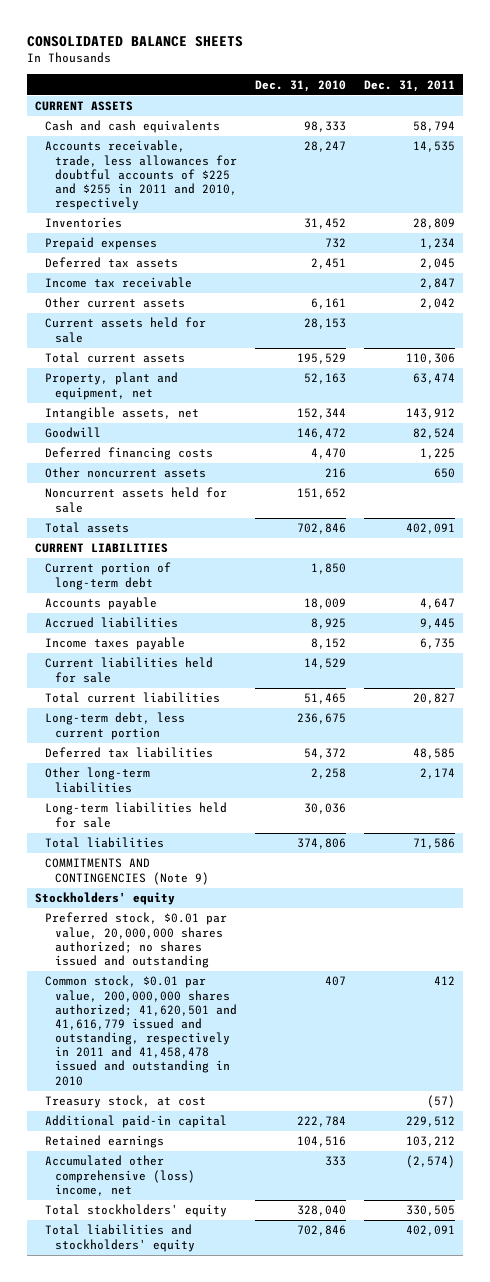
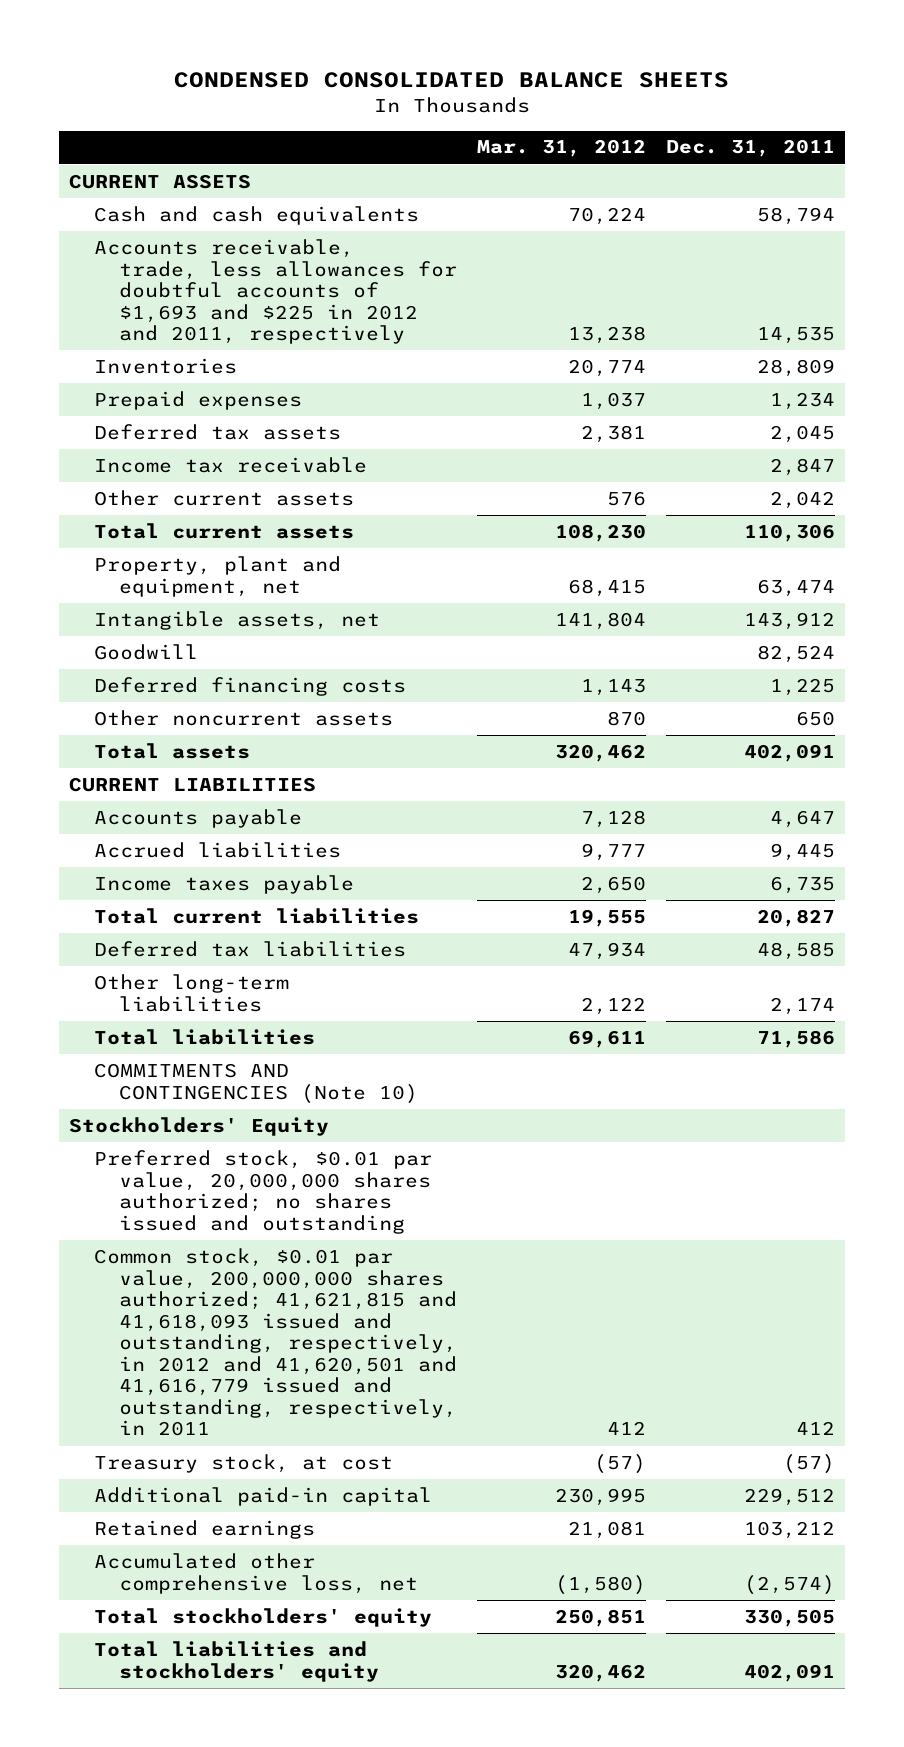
[26,35,243,47] CONSOLIDATED BALANCE SHEETS -> [173,72,729,89] CONDENSED CONSOLIDATED BALANCE SHEETS
[254,79,346,92] Dec. 31, 2010 -> none
none -> [476,139,646,158] Mar. 31, 2012
[45,140,238,211] Accounts receivable, trade, less allowances for doubtful accounts of $225 and $255 in 2011 and 2010, respectively -> [94,238,458,345] Accounts receivable, trade, less allowances for doubtful accounts of $1,693 and $225 in 2012 and 2011, respectively
[45,317,207,343] Current assets held for sale -> none
[45,487,228,513] Noncurrent assets held for sale -> none
[45,562,172,590] Current portion of long-term debt -> none
[45,657,214,683] Current liabilities held for sale -> none
[45,712,186,740] Long-term debt, less current portion -> none
[45,802,228,828] Long-term liabilities held for sale -> none
[45,858,210,885] COMMITMENTS AND CONTINGENCIES (Note 9) -> [94,1062,419,1104] COMMITMENTS AND CONTINGENCIES (Note 10)
[35,892,176,906] Stockholders' equity -> [68,1116,329,1136] Stockholders' Equity
[45,975,238,1086] Common stock, $0.01 par value, 200,000,000 shares authorized; 41,620,501 and 41,616,779 issued and outstanding, respectively in 2011 and 41,458,478 issued and outstanding in 2010 -> [94,1247,458,1437] Common stock, $0.01 par value, 200,000,000 shares authorized; 41,621,815 and 41,618,093 issued and outstanding, respectively, in 2012 and 41,620,501 and 41,616,779 issued and outstanding, respectively, in 2011
[45,1155,196,1196] Accumulated other comprehensive (loss) income, net -> [94,1552,419,1594] Accumulated other comprehensive loss, net

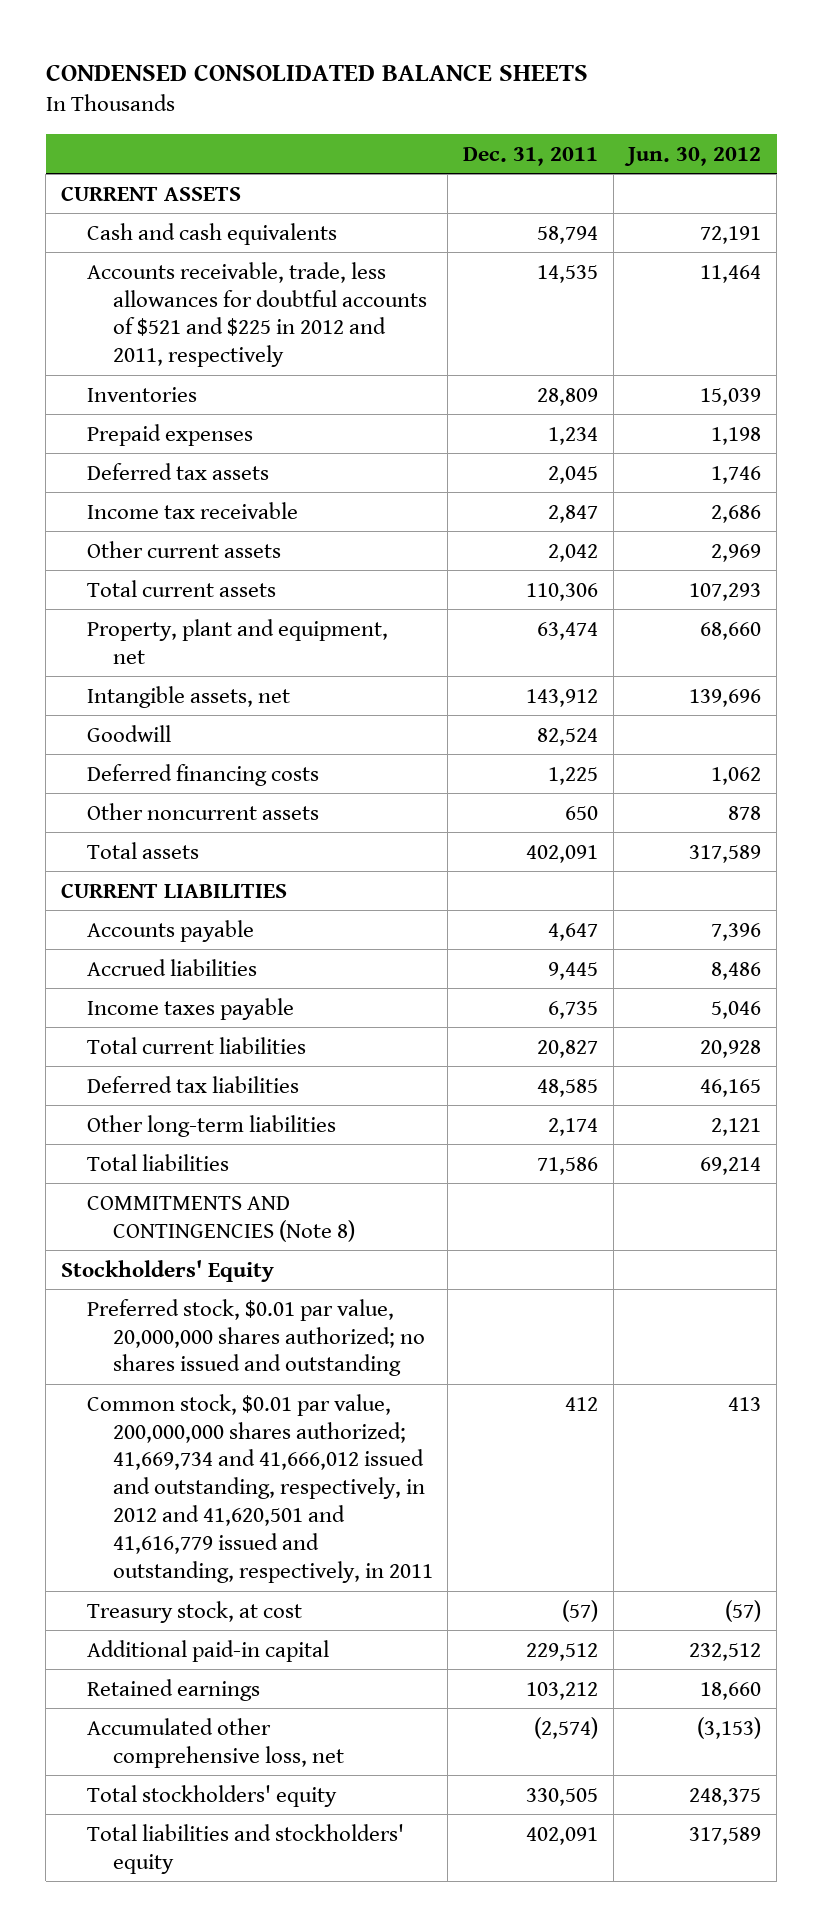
[476,139,646,158] Mar. 31, 2012 -> none
none -> [624,146,762,166] Jun. 30, 2012
[94,238,458,345] Accounts receivable, trade, less allowances for doubtful accounts of $1,693 and $225 in 2012 and 2011, respectively -> [86,261,427,368] Accounts receivable, trade, less allowances for doubtful accounts of $521 and $225 in 2012 and 2011, respectively
[94,1062,419,1104] COMMITMENTS AND CONTINGENCIES (Note 10) -> [86,1195,355,1242] COMMITMENTS AND CONTINGENCIES (Note 8)
[94,1247,458,1437] Common stock, $0.01 par value, 200,000,000 shares authorized; 41,621,815 and 41,618,093 issued and outstanding, respectively, in 2012 and 41,620,501 and 41,616,779 issued and outstanding, respectively, in 2011 -> [86,1393,433,1584] Common stock, $0.01 par value, 200,000,000 shares authorized; 41,669,734 and 41,666,012 issued and outstanding, respectively, in 2012 and 41,620,501 and 41,616,779 issued and outstanding, respectively, in 2011

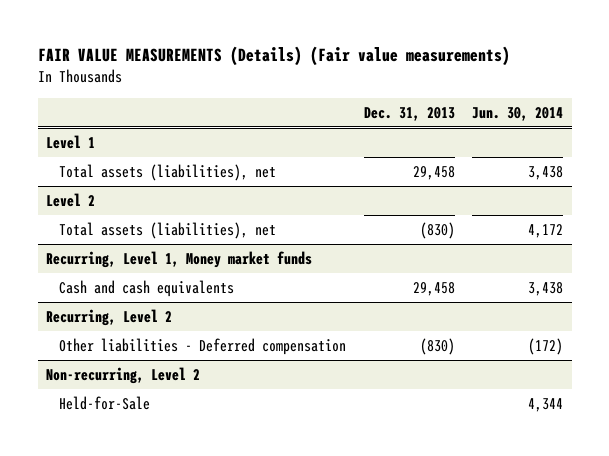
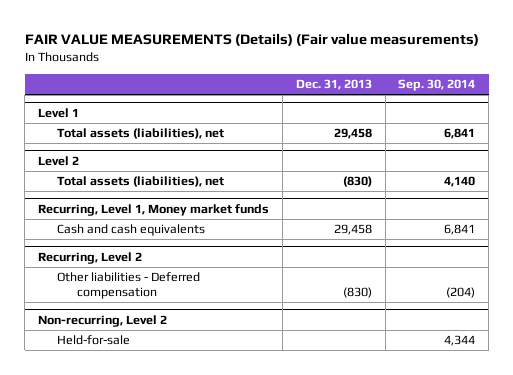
[472,106,564,121] Jun. 30, 2014 -> none
none -> [398,79,476,92] Sep. 30, 2014
[59,395,151,410] Held-for-Sale -> [57,335,131,346] Held-for-sale

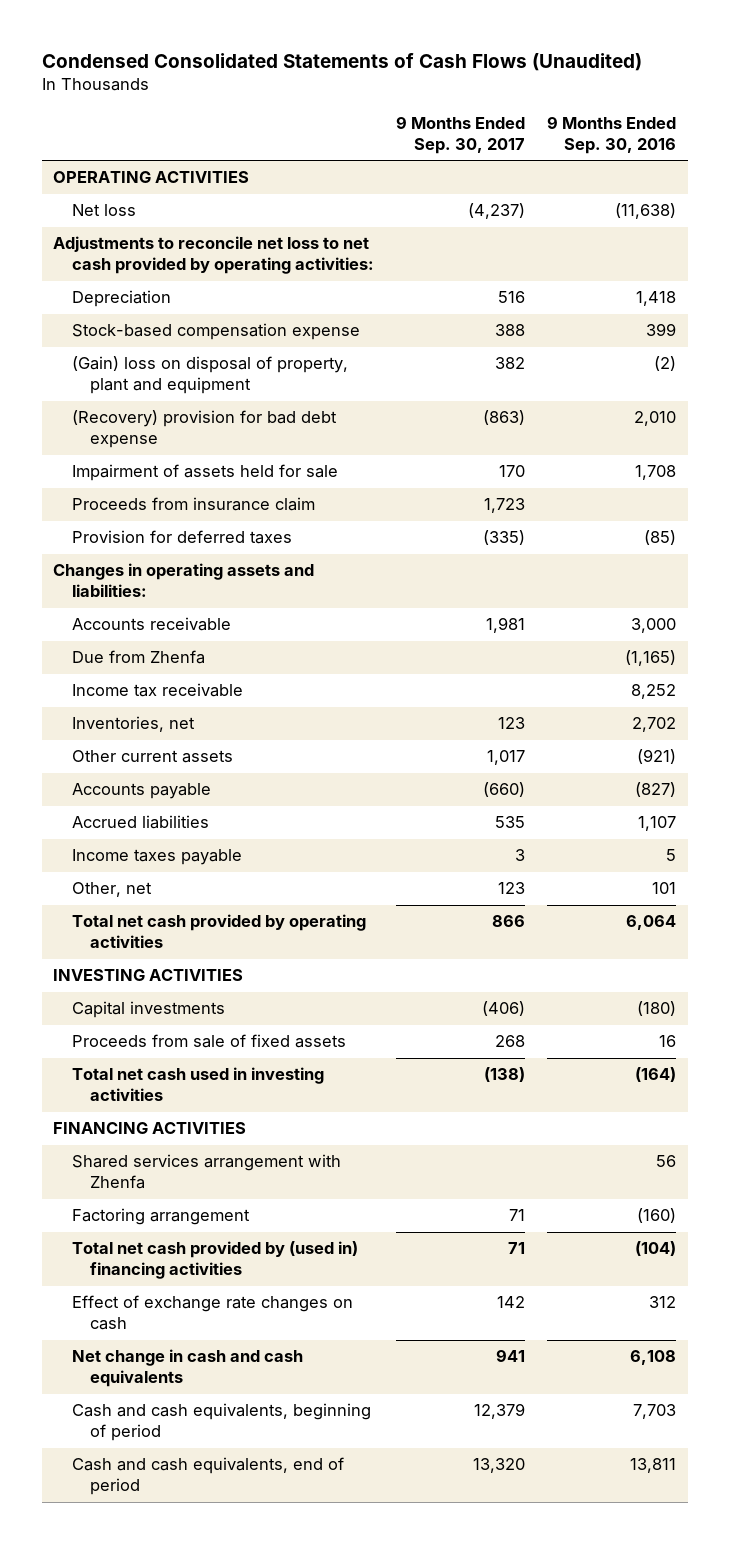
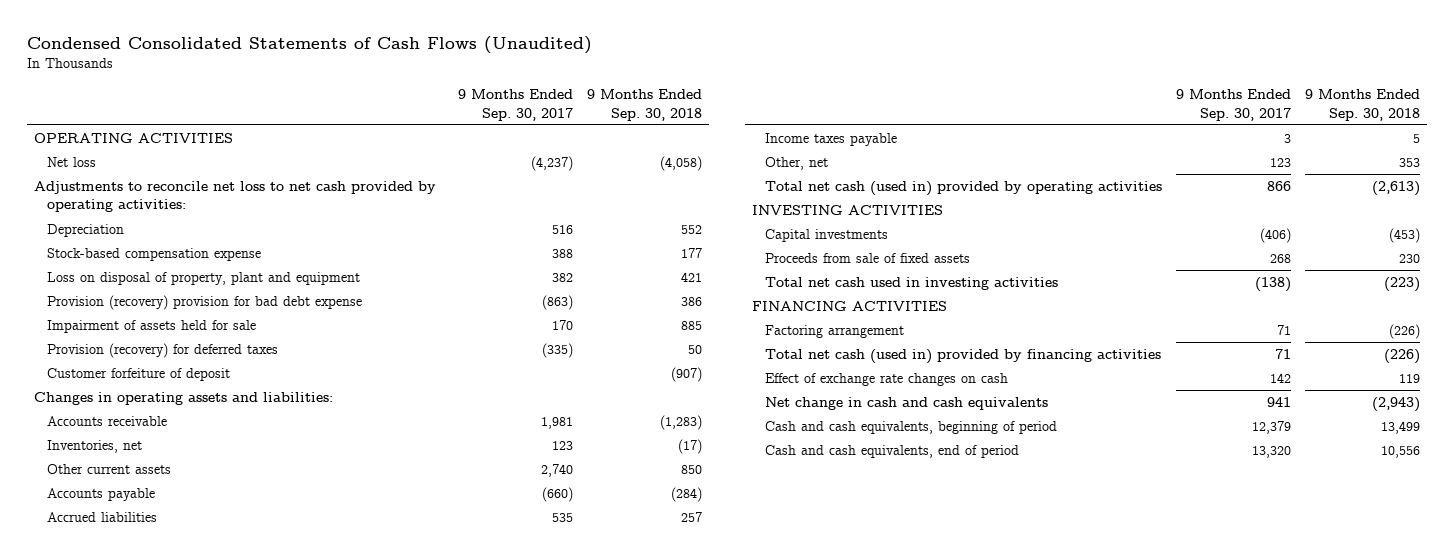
[547,116,677,155] 9 Months Ended Sep. 30, 2016 -> none
none -> [587,89,703,121] 9 Months Ended Sep. 30, 2018
[71,356,348,395] (Gain) loss on disposal of property, plant and equipment -> [46,272,360,286] Loss on disposal of property, plant and equipment
[71,410,337,449] (Recovery) provision for bad debt expense -> [46,295,362,311] Provision (recovery) provision for bad debt expense
[71,497,315,512] Proceeds from insurance claim -> none
[71,530,292,545] Provision for deferred taxes -> [46,343,278,359] Provision (recovery) for deferred taxes
none -> [46,368,230,382] Customer forfeiture of deposit
[71,650,205,665] Due from Zhenfa -> none
[71,683,243,698] Income tax receivable -> none
[487,750,526,766] 1,017 -> [540,464,573,478] 2,740
[71,914,366,949] Total net cash provided by operating activities -> [764,181,1162,197] Total net cash (used in) provided by operating activities
[71,1154,341,1190] Shared services arrangement with Zhenfa -> none
[71,1241,358,1280] Total net cash provided by (used in) financing activities -> [764,349,1161,365] Total net cash (used in) provided by financing activities

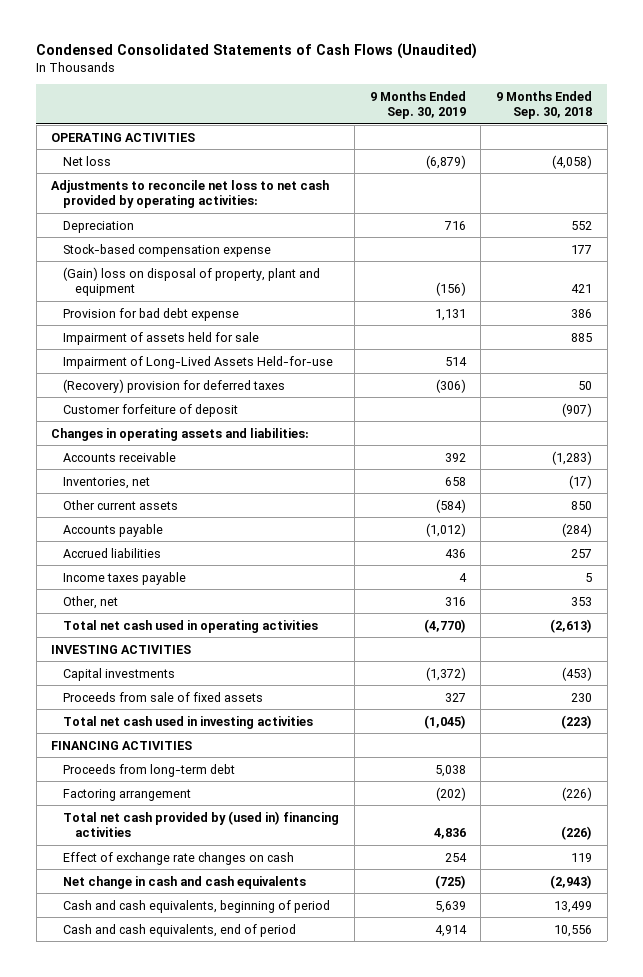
[457,89,573,121] 9 Months Ended Sep. 30, 2017 -> none
none -> [369,90,466,120] 9 Months Ended Sep. 30, 2019
[46,272,360,286] Loss on disposal of property, plant and equipment -> [63,266,321,296] (Gain) loss on disposal of property, plant and equipment
[46,295,362,311] Provision (recovery) provision for bad debt expense -> [63,307,240,321] Provision for bad debt expense
none -> [63,355,334,369] Impairment of Long-Lived Assets Held-for-use
[46,343,278,359] Provision (recovery) for deferred taxes -> [63,378,286,393] (Recovery) provision for deferred taxes
[764,181,1162,197] Total net cash (used in) provided by operating activities -> [63,619,319,633] Total net cash used in operating activities
none -> [63,763,236,777] Proceeds from long-term debt
[764,349,1161,365] Total net cash (used in) provided by financing activities -> [63,810,340,837] Total net cash provided by (used in) financing activities

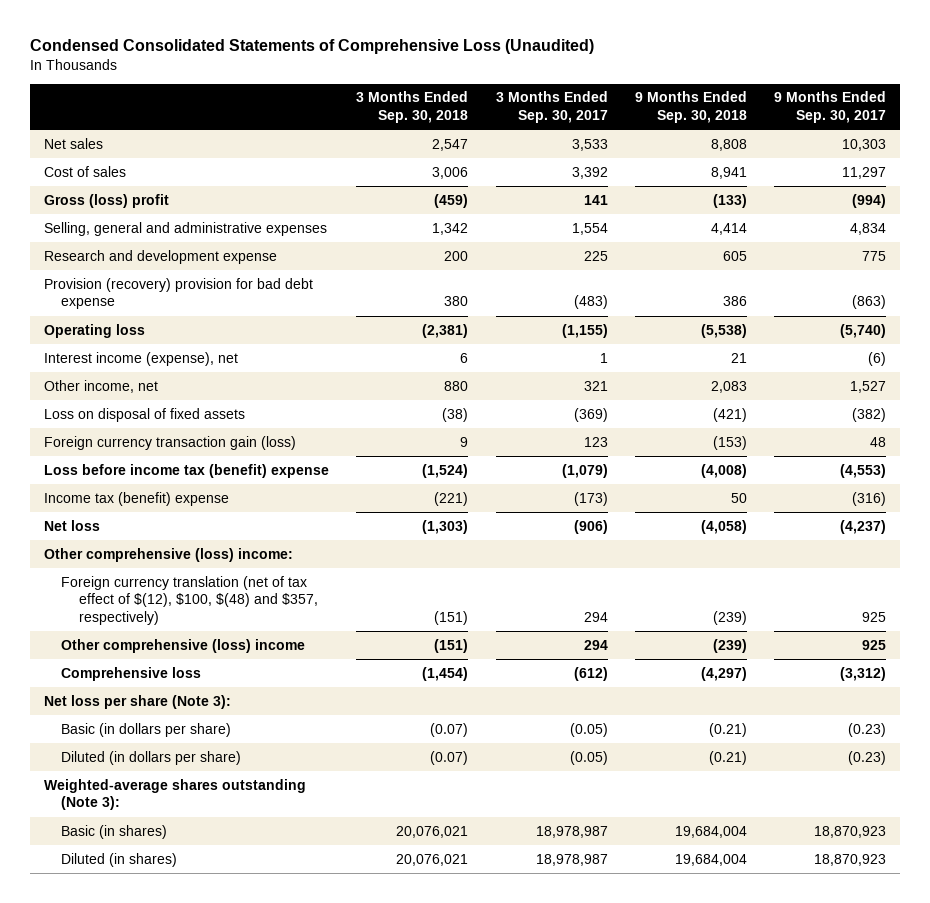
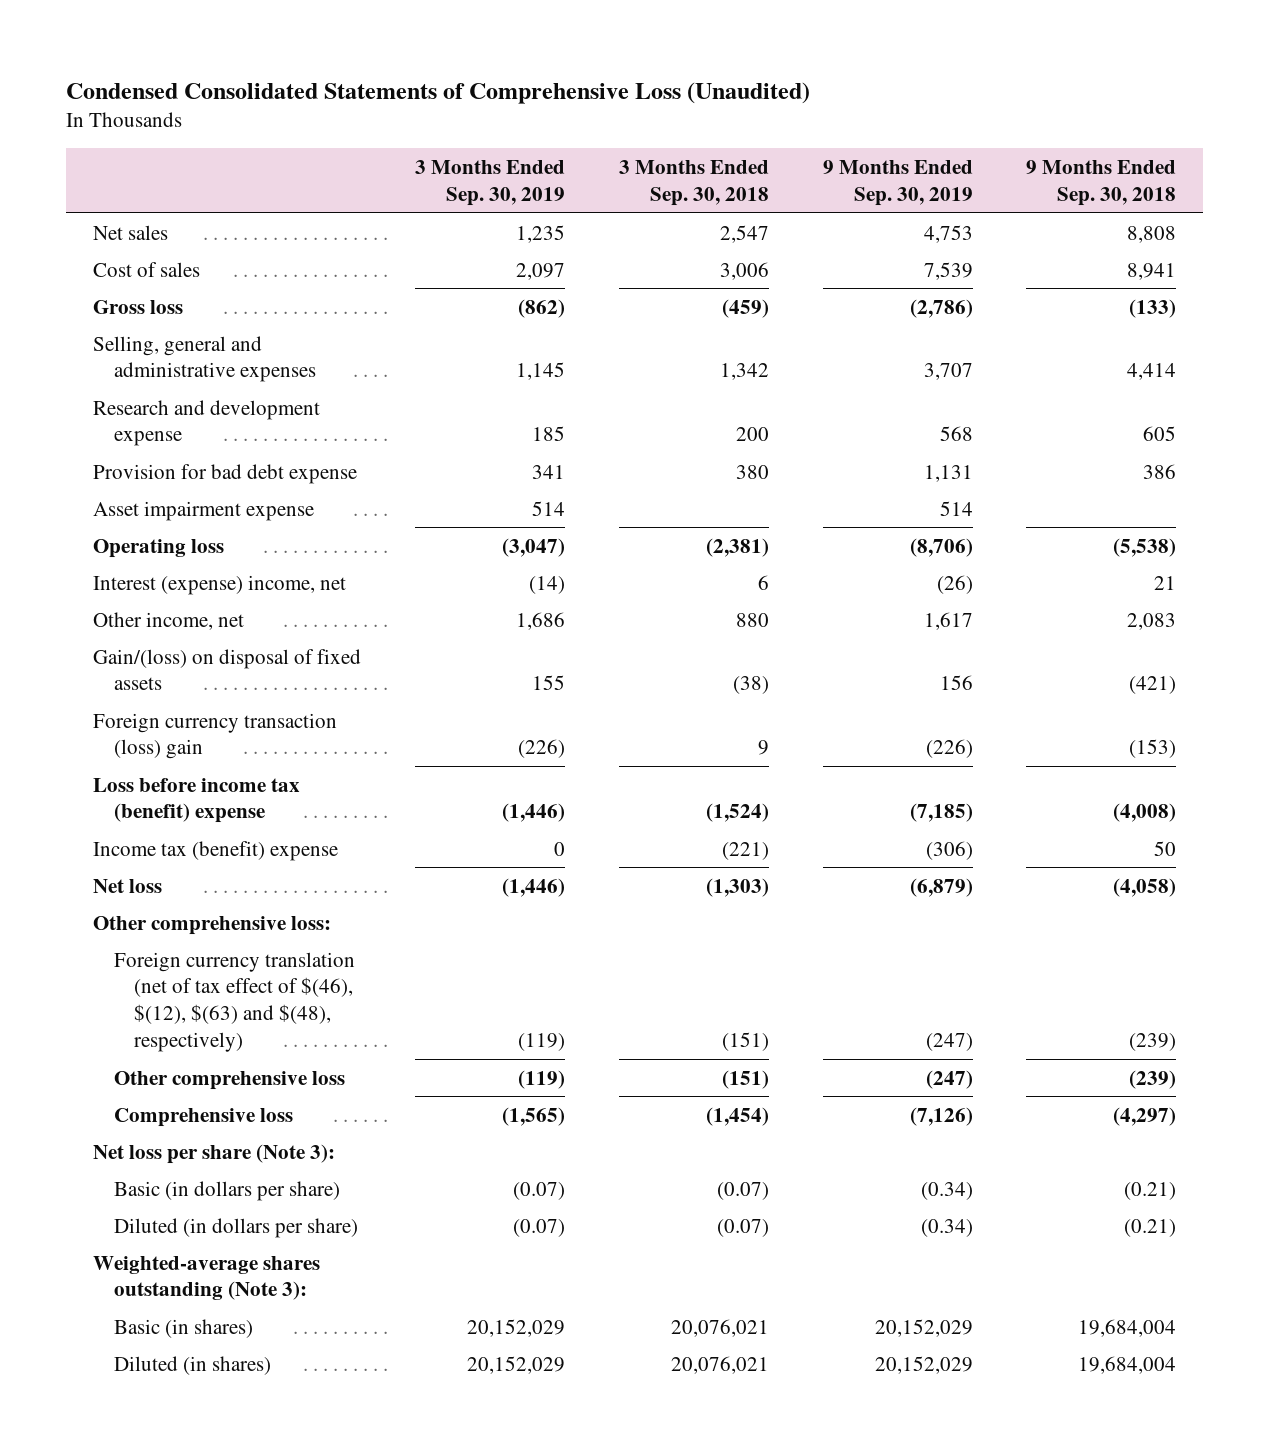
[495,91,608,124] 3 Months Ended Sep. 30, 2017 -> none
[774,91,887,124] 9 Months Ended Sep. 30, 2017 -> none
none -> [414,159,565,206] 3 Months Ended Sep. 30, 2019
none -> [822,159,973,206] 9 Months Ended Sep. 30, 2019
[43,193,169,208] Gross (loss) profit -> [93,299,184,314] Gross loss
[43,277,313,310] Provision (recovery) provision for bad debt expense -> [93,463,358,484] Provision for bad debt expense
none -> [93,500,315,521] Asset impairment expense
[43,351,238,366] Interest income (expense), net -> [93,574,347,595] Interest (expense) income, net
[43,407,245,422] Loss on disposal of fixed assets -> [93,648,362,691] Gain/(loss) on disposal of fixed assets
[43,435,296,450] Foreign currency transaction gain (loss) -> [93,712,338,760] Foreign currency transaction (loss) gain
[43,547,293,562] Other comprehensive (loss) income: -> [93,915,332,935] Other comprehensive loss:
[61,575,318,625] Foreign currency translation (net of tax effect of $(12), $100, $(48) and $357, respectively) -> [113,951,355,1053] Foreign currency translation (net of tax effect of $(46), $(12), $(63) and $(48), respectively)
[61,638,306,653] Other comprehensive (loss) income -> [113,1070,345,1090] Other comprehensive loss

